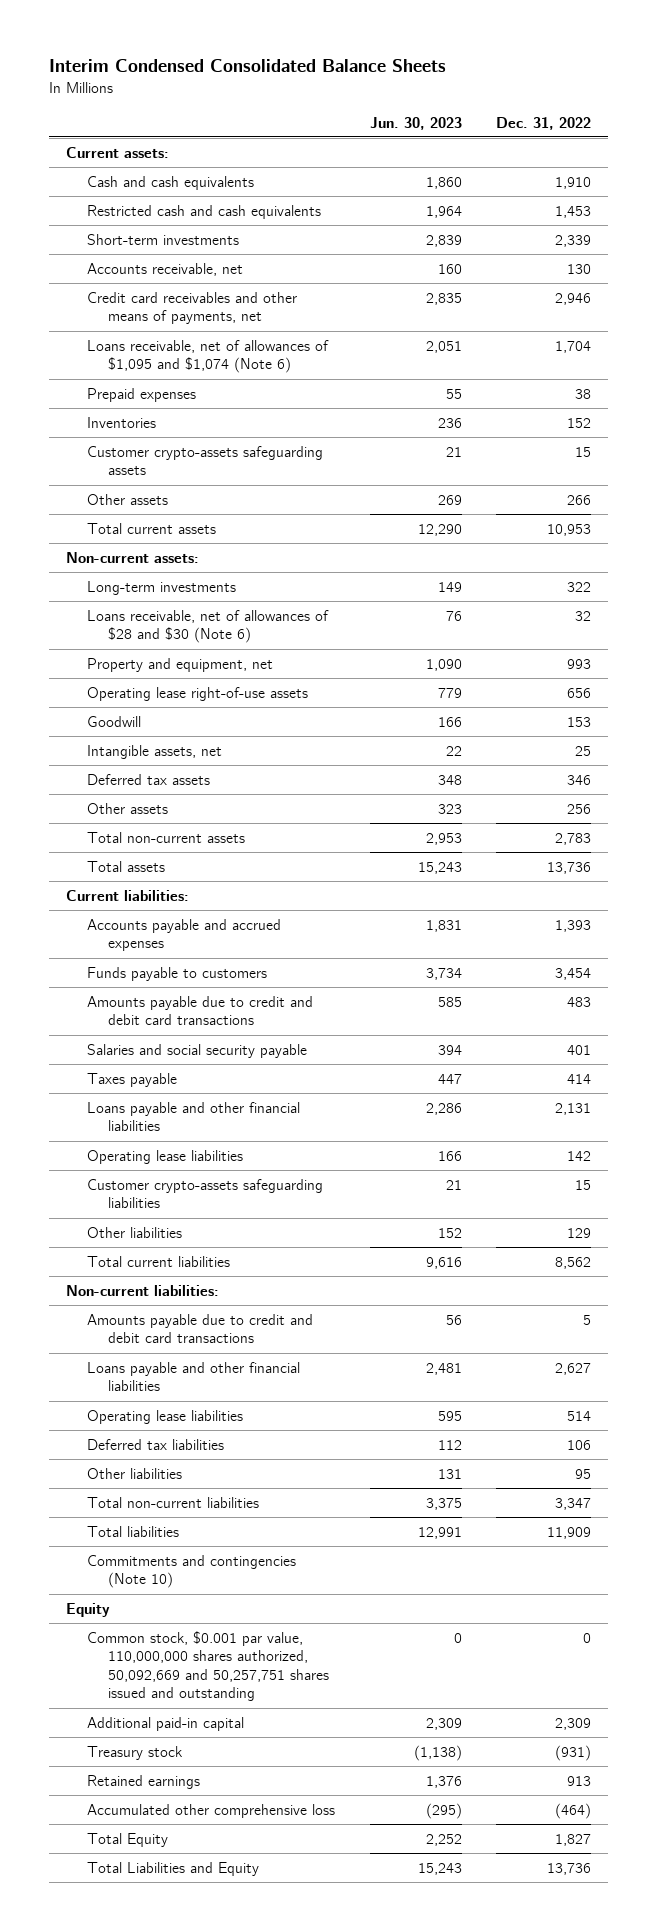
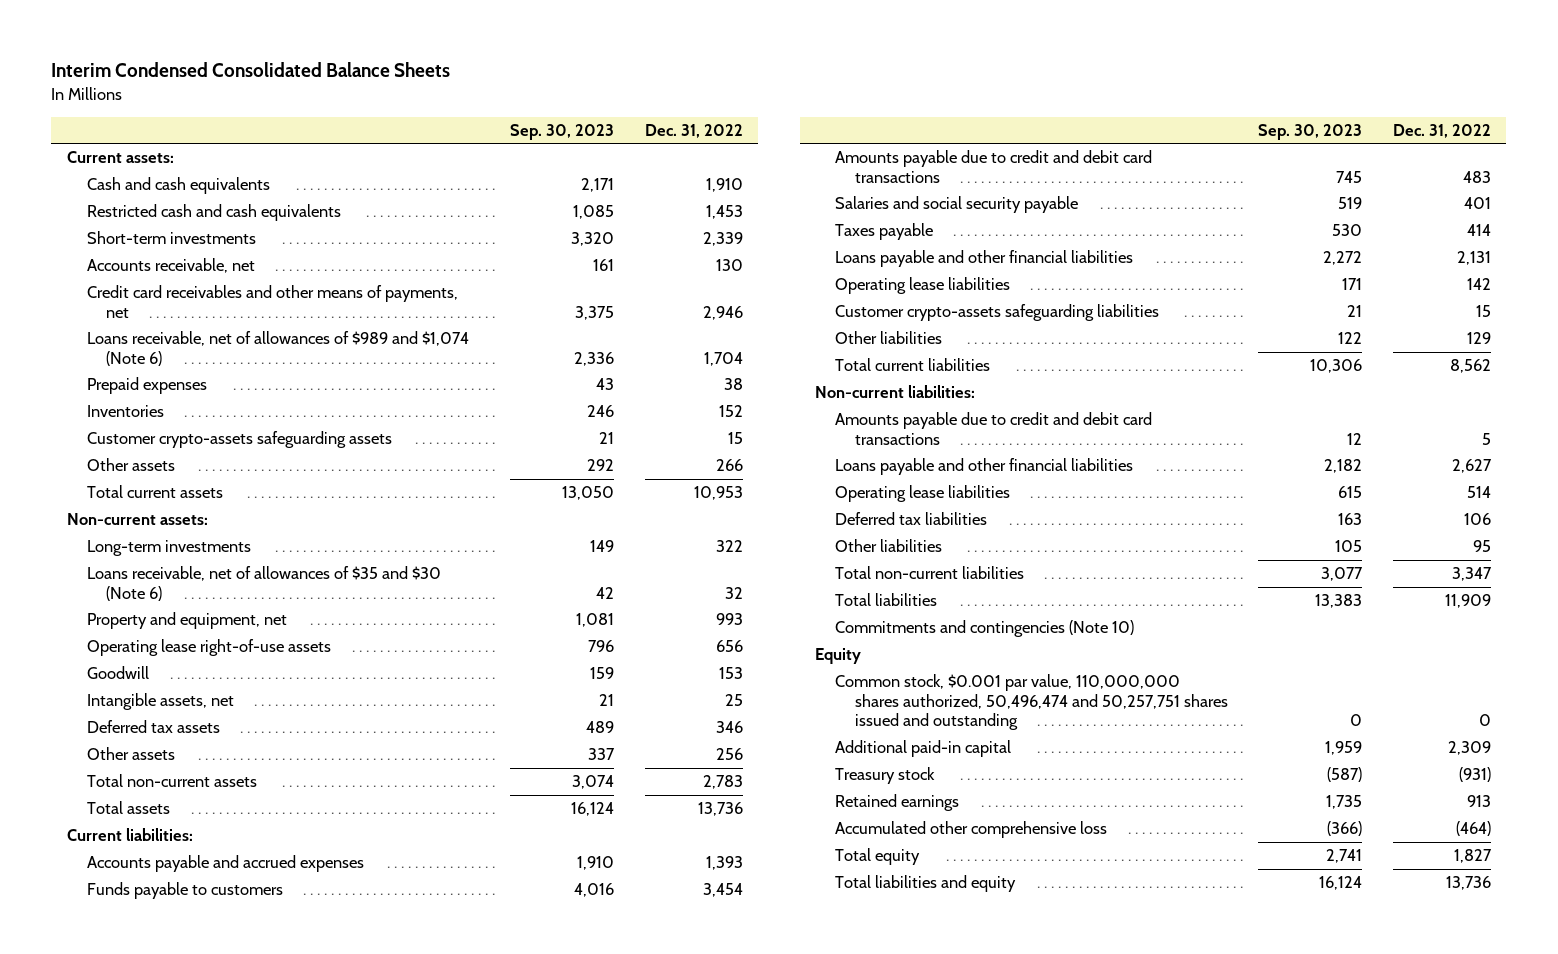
[369,116,462,130] Jun. 30, 2023 -> none
none -> [510,123,615,140] Sep. 30, 2023
[87,339,330,374] Loans receivable, net of allowances of $1,095 and $1,074 (Note 6) -> [86,331,469,366] Loans receivable, net of allowances of $989 and $1,074 (Note 6)
[87,609,330,644] Loans receivable, net of allowances of $28 and $30 (Note 6) -> [86,566,441,601] Loans receivable, net of allowances of $35 and $30 (Note 6)
[87,1630,330,1702] Common stock, $0.001 par value, 110,000,000 shares authorized, 50,092,669 and 50,257,751 shares issued and outstanding -> [834,674,1228,731] Common stock, $0.001 par value, 110,000,000 shares authorized, 50,496,474 and 50,257,751 shares issued and outstanding
[87,1832,169,1847] Total Equity -> [834,848,920,866] Total equity
[87,1861,260,1876] Total Liabilities and Equity -> [834,875,1016,893] Total liabilities and equity

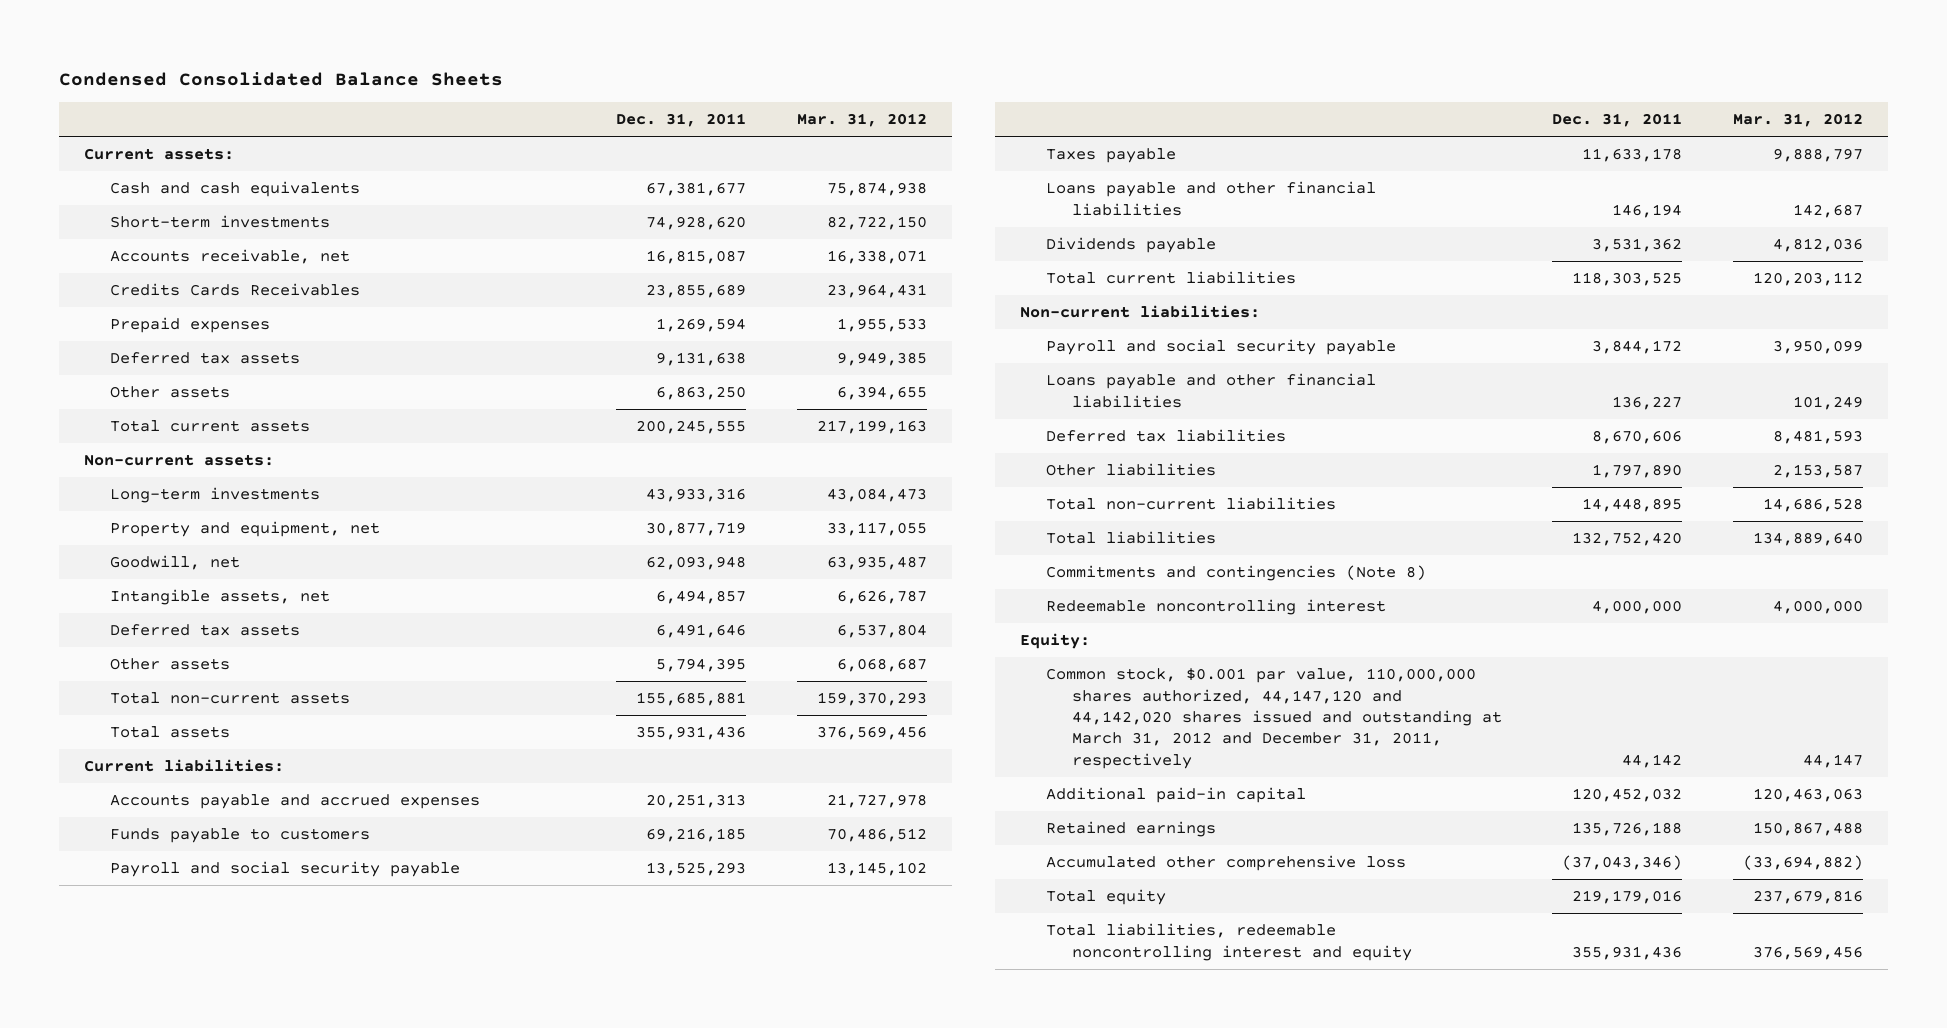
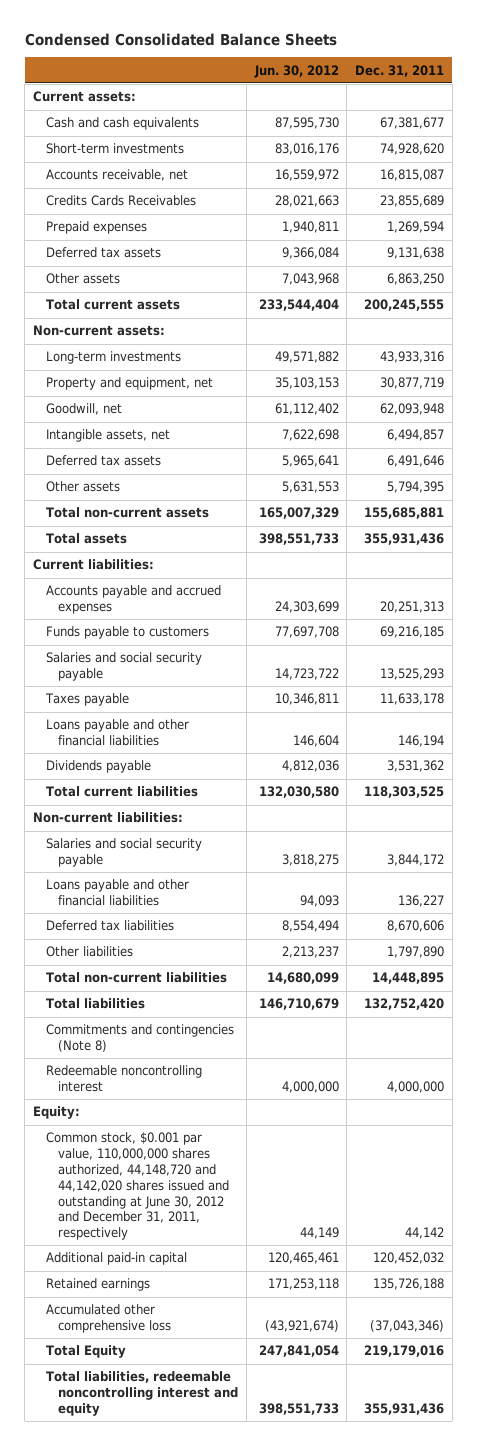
[796,113,927,128] Mar. 31, 2012 -> none
none -> [253,64,339,78] Jun. 30, 2012
[109,861,460,878] Payroll and social security payable -> [45,652,202,682] Salaries and social security payable
[1045,339,1396,356] Payroll and social security payable -> [45,838,202,868] Salaries and social security payable
[1045,668,1502,769] Common stock, $0.001 par value, 110,000,000 shares authorized, 44,147,120 and 44,142,020 shares issued and outstanding at March 31, 2012 and December 31, 2011, respectively -> [45,1132,230,1241] Common stock, $0.001 par value, 110,000,000 shares authorized, 44,148,720 and 44,142,020 shares issued and outstanding at June 30, 2012 and December 31, 2011, respectively
[1045,889,1166,906] Total equity -> [45,1345,126,1359] Total Equity

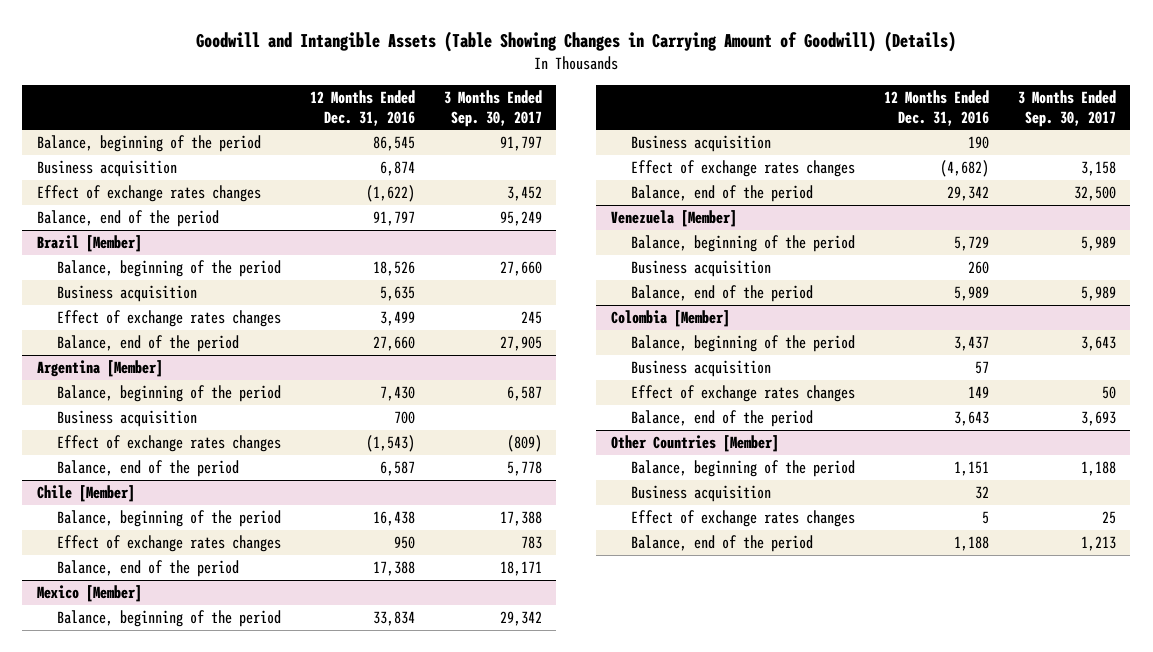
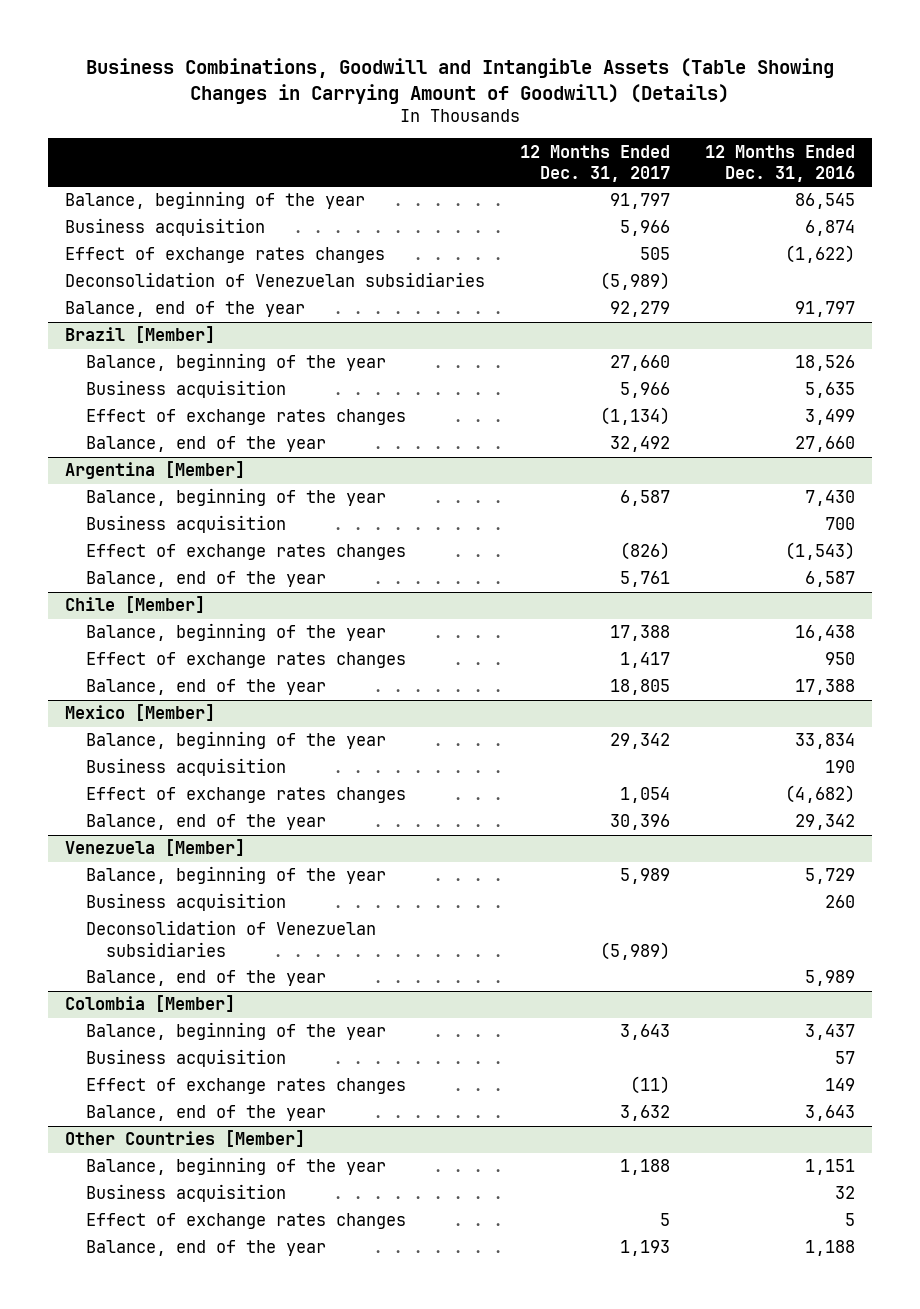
[196,31,957,53] Goodwill and Intangible Assets (Table Showing Changes in Carrying Amount of Goodwill) (Details) -> [86,57,835,104] Business Combinations, Goodwill and Intangible Assets (Table Showing Changes in Carrying Amount of Goodwill) (Details)
[443,89,542,127] 3 Months Ended Sep. 30, 2017 -> none
none -> [520,144,671,182] 12 Months Ended Dec. 31, 2017
[36,134,261,152] Balance, beginning of the period -> [65,191,366,210] Balance, beginning of the year
none -> [65,272,486,288] Deconsolidation of Venezuelan subsidiaries
[36,209,219,227] Balance, end of the period -> [65,301,306,318] Balance, end of the year
[57,259,282,277] Balance, beginning of the period -> [85,353,386,372] Balance, beginning of the year
[57,334,240,352] Balance, end of the period -> [85,436,326,453] Balance, end of the year
[57,384,282,402] Balance, beginning of the period -> [85,488,386,507] Balance, beginning of the year
[57,459,240,477] Balance, end of the period -> [85,571,326,588] Balance, end of the year
[57,509,282,527] Balance, beginning of the period -> [85,623,386,642] Balance, beginning of the year
[57,559,240,577] Balance, end of the period -> [85,679,326,696] Balance, end of the year
[57,609,282,627] Balance, beginning of the period -> [85,731,386,750] Balance, beginning of the year
[631,184,814,202] Balance, end of the period -> [85,814,326,831] Balance, end of the year
[631,234,856,252] Balance, beginning of the period -> [85,866,386,885] Balance, beginning of the year
none -> [85,920,376,957] Deconsolidation of Venezuelan subsidiaries
[631,284,814,302] Balance, end of the period -> [85,970,326,987] Balance, end of the year
[631,334,856,352] Balance, beginning of the period -> [85,1022,386,1041] Balance, beginning of the year
[631,409,814,427] Balance, end of the period -> [85,1105,326,1122] Balance, end of the year
[631,459,856,477] Balance, beginning of the period -> [85,1157,386,1176] Balance, beginning of the year
[631,534,814,552] Balance, end of the period -> [85,1240,326,1257] Balance, end of the year

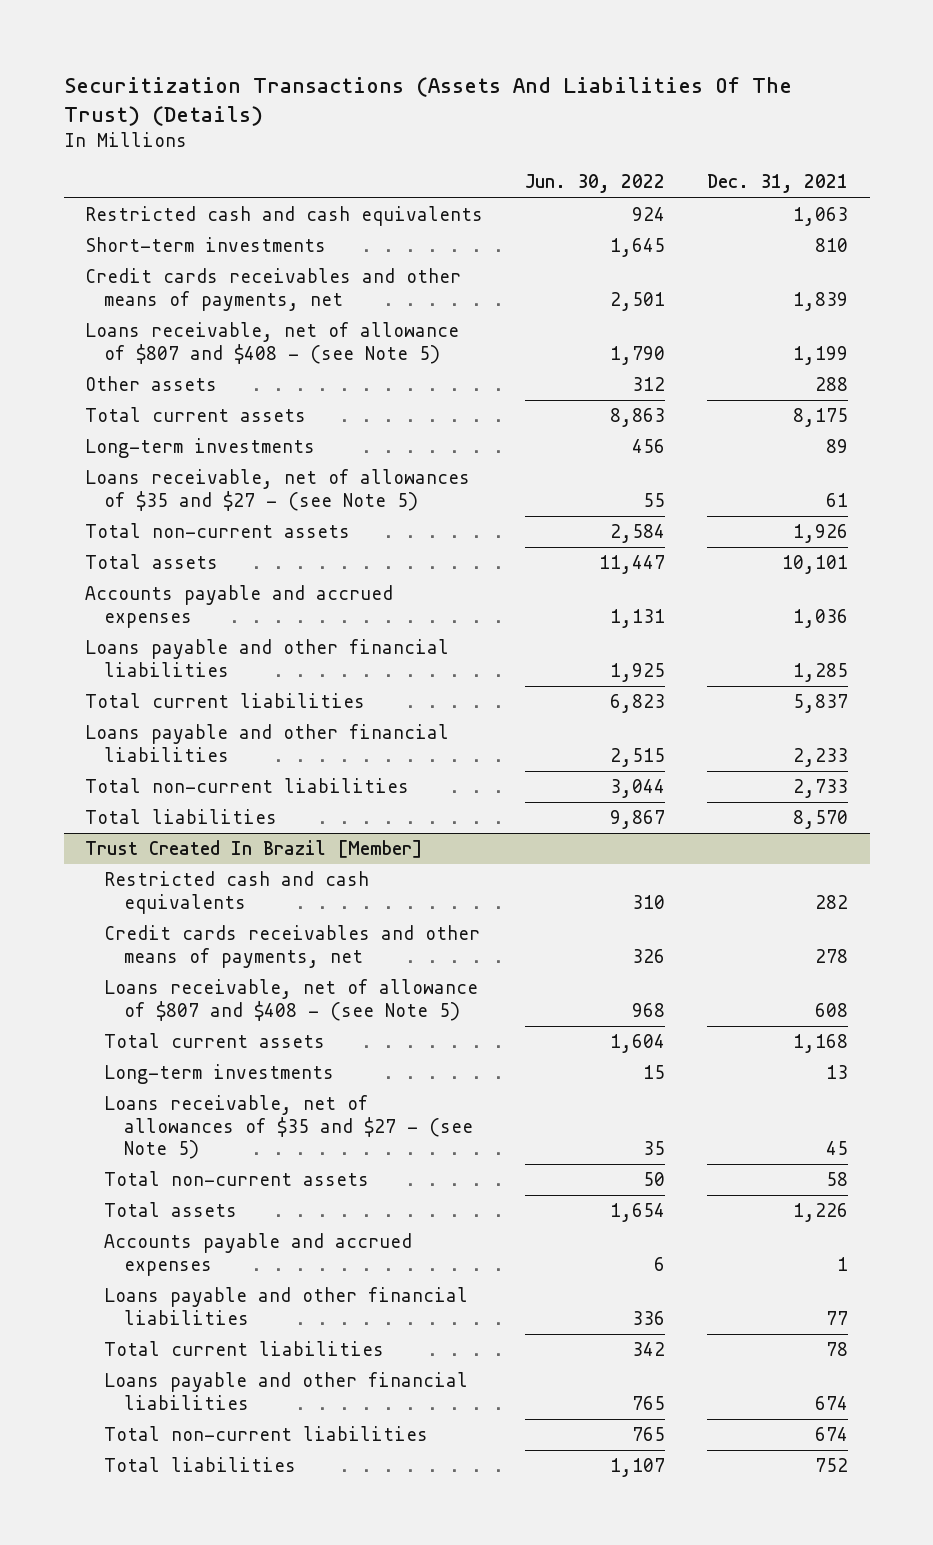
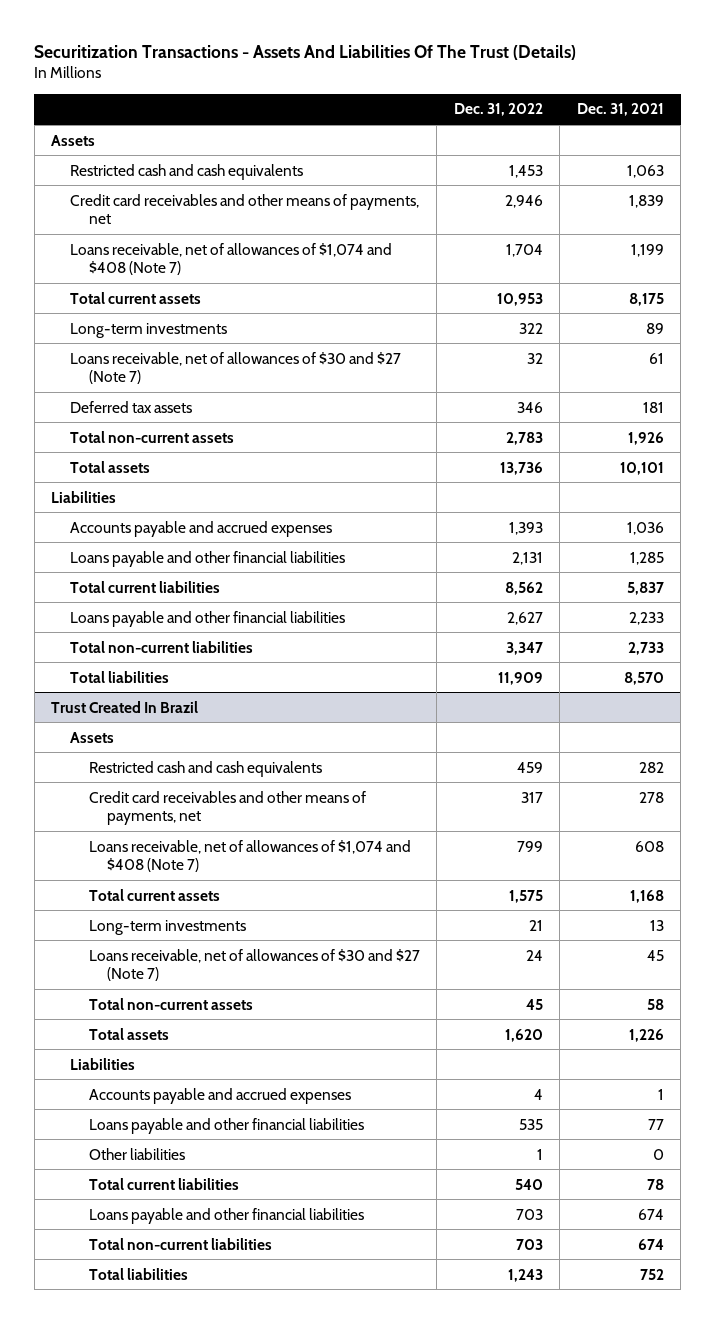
[63,76,792,127] Securitization Transactions (Assets And Liabilities Of The Trust) (Details) -> [34,44,577,60] Securitization Transactions - Assets And Liabilities Of The Trust (Details)
[525,174,666,194] Jun. 30, 2022 -> none
none -> [453,103,543,117] Dec. 31, 2022
none -> [51,134,96,146] Assets
[84,237,326,253] Short-term investments -> none
[84,376,217,392] Other assets -> none
[84,268,461,311] Credit cards receivables and other means of payments, net -> [69,193,419,225] Credit card receivables and other means of payments, net
[84,322,459,364] Loans receivable, net of allowance of $807 and $408 - (see Note 5) -> [69,242,392,276] Loans receivable, net of allowances of $1,074 and $408 (Note 7)
[84,469,470,511] Loans receivable, net of allowances of $35 and $27 - (see Note 5) -> [69,351,401,385] Loans receivable, net of allowances of $30 and $27 (Note 7)
none -> [69,400,192,413] Deferred tax assets
none -> [51,490,117,503] Liabilities
[84,840,423,859] Trust Created In Brazil [Member] -> [51,700,199,713] Trust Created In Brazil
none -> [69,731,114,743] Assets
[104,925,481,968] Credit cards receivables and other means of payments, net -> [88,790,366,826] Credit card receivables and other means of payments, net
[104,979,479,1021] Loans receivable, net of allowance of $807 and $408 - (see Note 5) -> [88,839,411,873] Loans receivable, net of allowances of $1,074 and $408 (Note 7)
[104,1095,474,1160] Loans receivable, net of allowances of $35 and $27 - (see Note 5) -> [88,948,420,982] Loans receivable, net of allowances of $30 and $27 (Note 7)
none -> [69,1057,135,1070] Liabilities
none -> [88,1147,185,1160] Other liabilities

